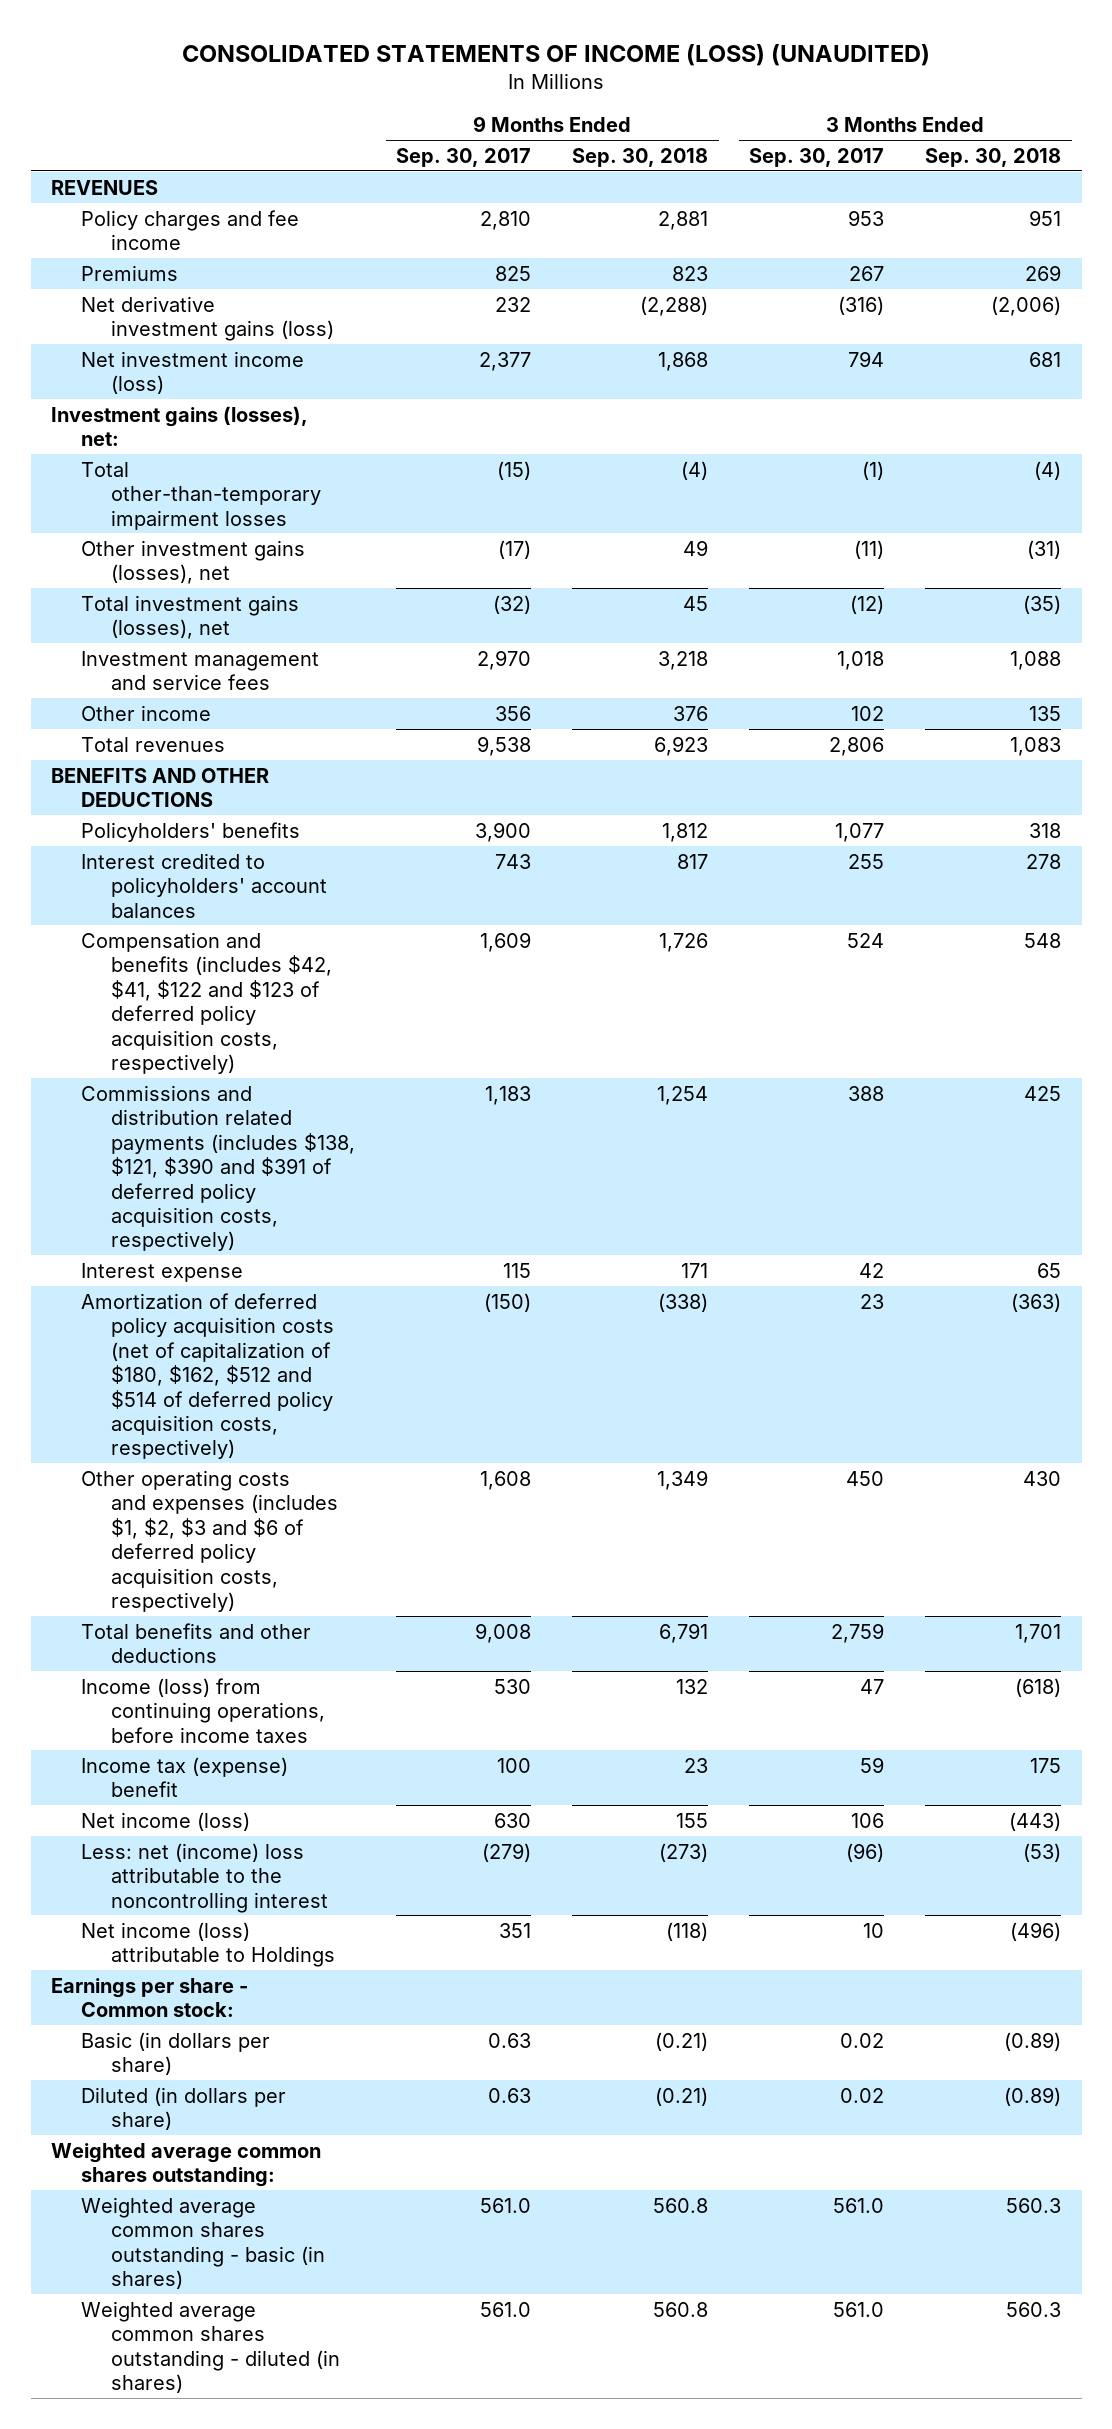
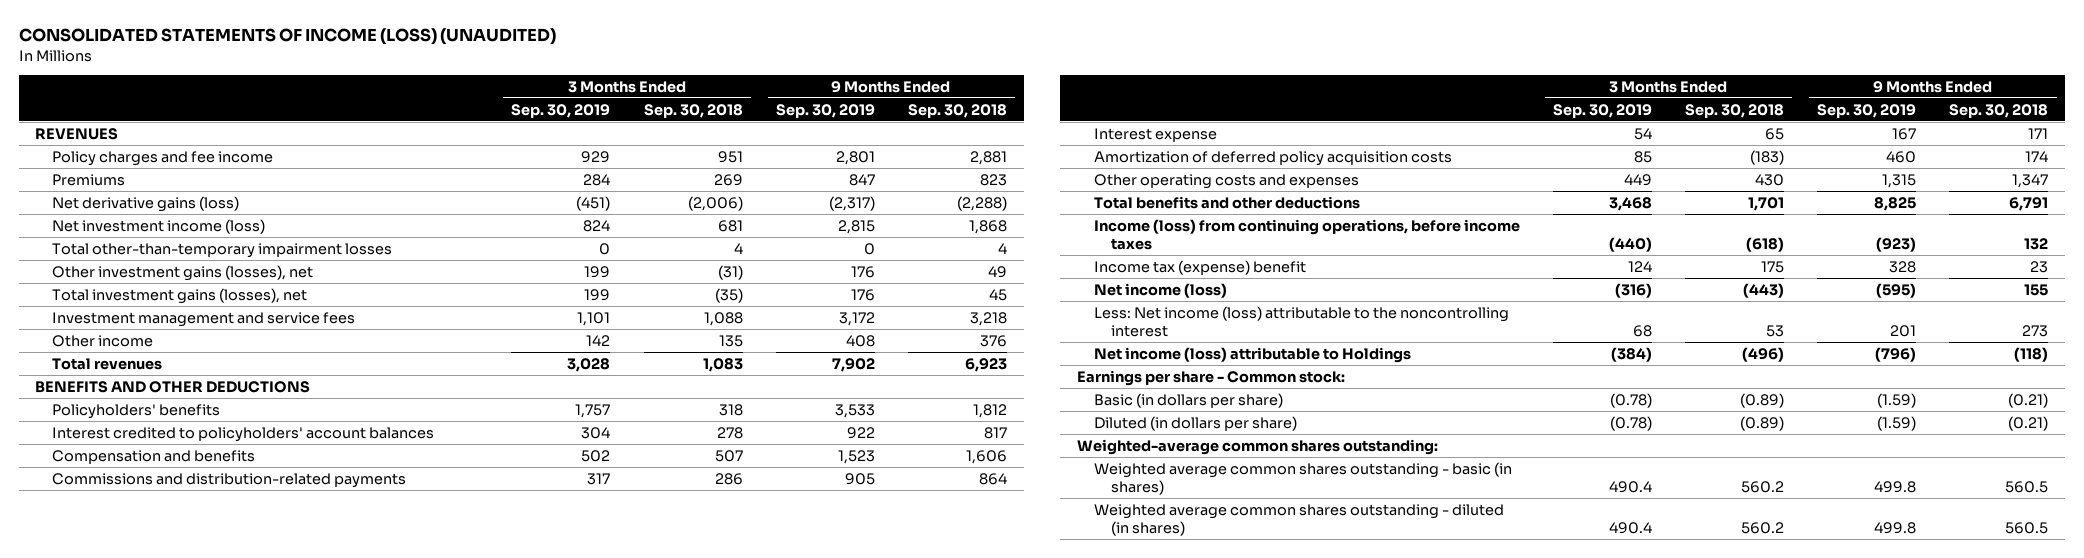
[396,147,532,167] Sep. 30, 2017 -> none
[749,147,885,167] Sep. 30, 2017 -> none
none -> [511,103,611,118] Sep. 30, 2019
none -> [775,103,875,118] Sep. 30, 2019
[81,295,335,342] Net derivative investment gains (loss) -> [52,195,240,212] Net derivative gains (loss)
[51,405,309,447] Investment gains (losses), net: -> none
[681,460,709,480] (4) -> [998,242,1008,254] 4
[1034,460,1062,480] (4) -> [733,242,743,254] 4
[81,931,333,1075] Compensation and benefits (includes $42, $41, $122 and $123 of deferred policy acquisition costs, respectively) -> [52,449,256,464] Compensation and benefits
[659,932,709,952] 1,726 -> [966,449,1008,464] 1,606
[1024,932,1062,948] 548 -> [714,449,743,462] 507
[81,1084,356,1252] Commissions and distribution related payments (includes $138, $121, $390 and $391 of deferred policy acquisition costs, respectively) -> [52,472,407,488] Commissions and distribution-related payments
[657,1085,709,1105] 1,254 -> [979,472,1008,485] 864
[1024,1085,1062,1101] 425 -> [714,472,743,485] 286
[81,1292,335,1460] Amortization of deferred policy acquisition costs (net of capitalization of $180, $162, $512 and $514 of deferred policy acquisition costs, respectively) -> [1093,150,1452,166] Amortization of deferred policy acquisition costs
[658,1292,709,1312] (338) -> [2025,150,2049,162] 174
[1011,1292,1062,1312] (363) -> [1750,149,1785,165] (183)
[81,1469,339,1613] Other operating costs and expenses (includes $1, $2, $3 and $6 of deferred policy acquisition costs, respectively) -> [1093,173,1359,189] Other operating costs and expenses
[657,1469,709,1490] 1,349 -> [2012,173,2049,188] 1,347
[81,1842,329,1913] Less: net (income) loss attributable to the noncontrolling interest -> [1093,305,1509,337] Less: Net income (loss) attributable to the noncontrolling interest
[659,1842,709,1862] (273) -> [2022,324,2049,337] 273
[1023,1842,1062,1862] (53) -> [1766,324,1785,337] 53
[51,2142,322,2188] Weighted average common shares outstanding: -> [1076,438,1438,455] Weighted-average common shares outstanding:
[653,2197,709,2213] 560.8 -> [2005,480,2049,493] 560.5
[1006,2197,1062,2213] 560.3 -> [1741,480,1785,493] 560.2
[653,2301,709,2317] 560.8 -> [2005,521,2049,534] 560.5
[1006,2301,1062,2317] 560.3 -> [1741,521,1785,534] 560.2

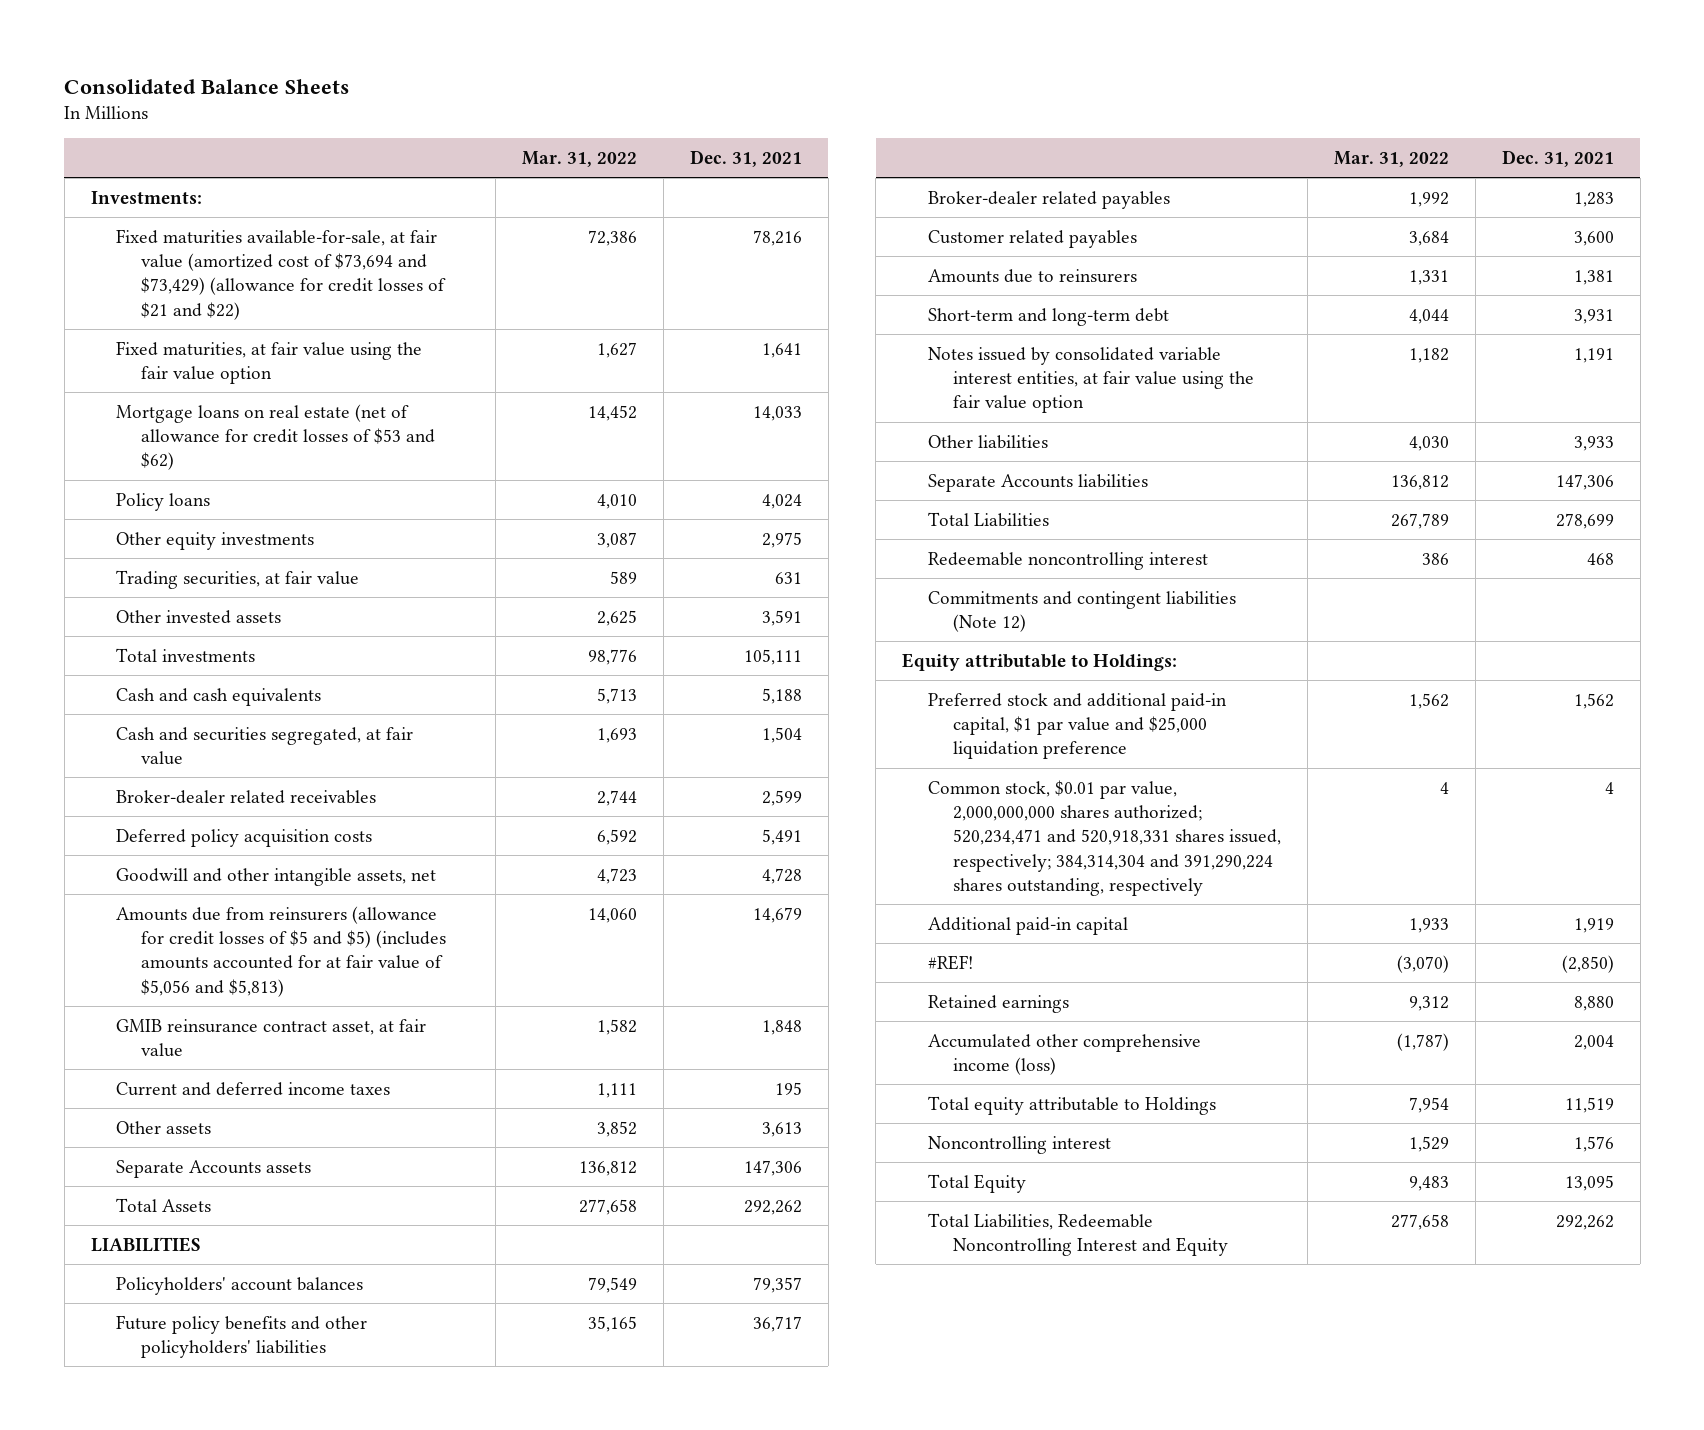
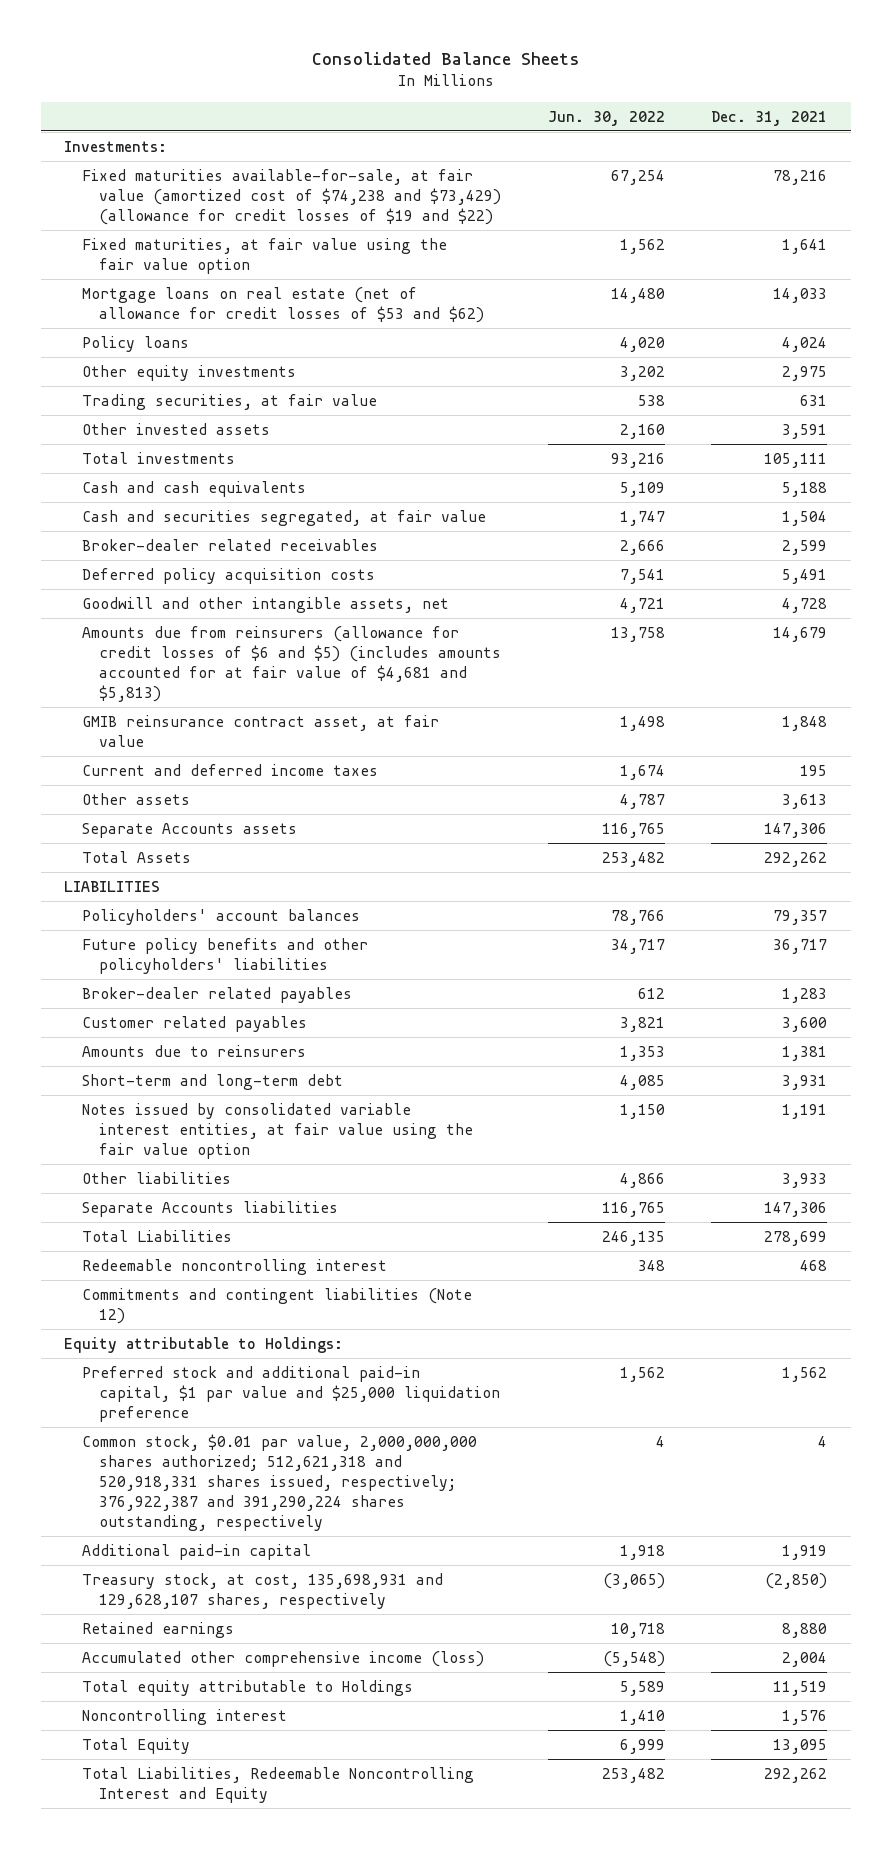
[522,150,638,167] Mar. 31, 2022 -> none
none -> [547,110,665,126] Jun. 30, 2022
[115,228,447,320] Fixed maturities available-for-sale, at fair value (amortized cost of $73,694 and $73,429) (allowance for credit losses of $21 and $22) -> [81,168,502,225] Fixed maturities available-for-sale, at fair value (amortized cost of $74,238 and $73,429) (allowance for credit losses of $19 and $22)
[115,905,447,997] Amounts due from reinsurers (allowance for credit losses of $5 and $5) (includes amounts accounted for at fair value of $5,056 and $5,813) -> [81,625,502,703] Amounts due from reinsurers (allowance for credit losses of $6 and $5) (includes amounts accounted for at fair value of $4,681 and $5,813)
[927,779,1281,897] Common stock, $0.01 par value, 2,000,000,000 shares authorized; 520,234,471 and 520,918,331 shares issued, respectively; 384,314,304 and 391,290,224 shares outstanding, respectively -> [81,1433,477,1532] Common stock, $0.01 par value, 2,000,000,000 shares authorized; 512,621,318 and 520,918,331 shares issued, respectively; 376,922,387 and 391,290,224 shares outstanding, respectively
[927,954,973,970] #REF! -> [81,1572,443,1609] Treasury stock, at cost, 135,698,931 and 129,628,107 shares, respectively

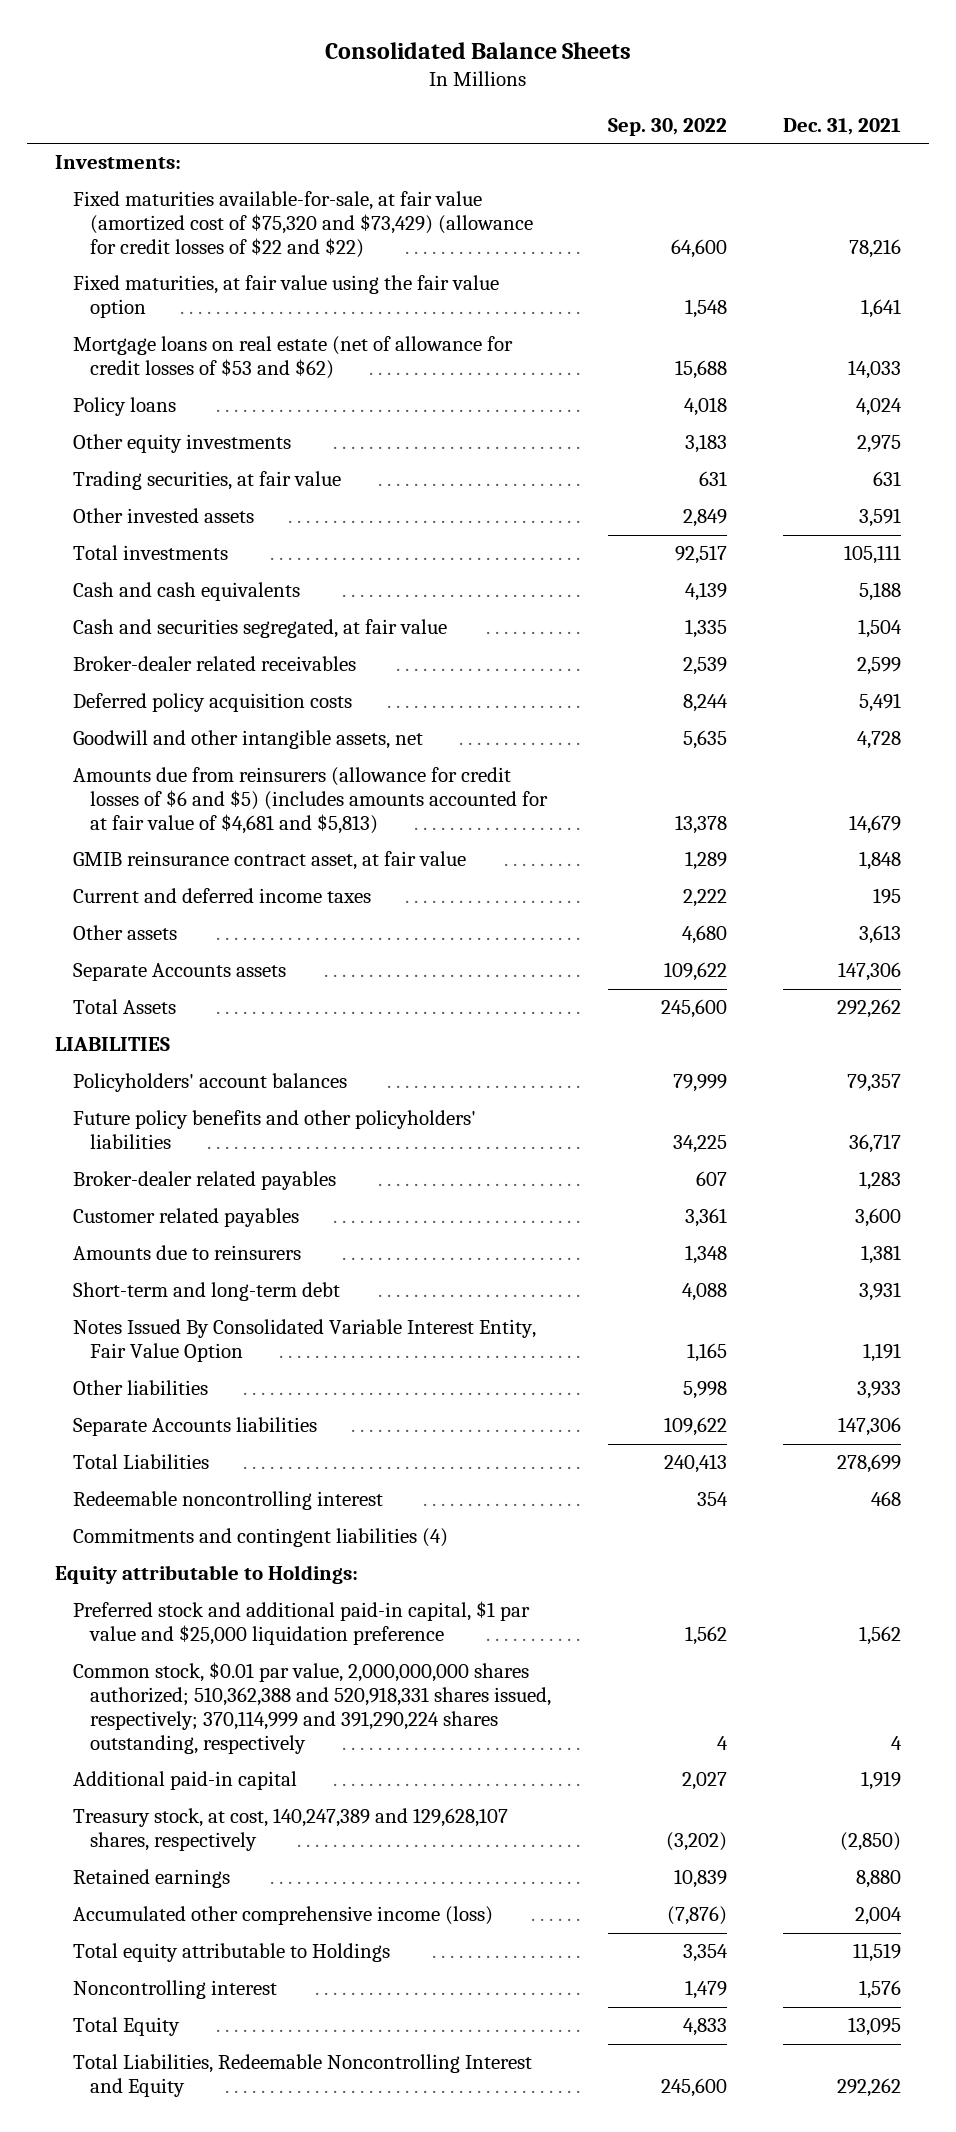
[547,110,665,126] Jun. 30, 2022 -> none
none -> [607,117,727,136] Sep. 30, 2022
[81,168,502,225] Fixed maturities available-for-sale, at fair value (amortized cost of $74,238 and $73,429) (allowance for credit losses of $19 and $22) -> [72,191,534,258] Fixed maturities available-for-sale, at fair value (amortized cost of $75,320 and $73,429) (allowance for credit losses of $22 and $22)
[81,1102,474,1159] Notes issued by consolidated variable interest entities, at fair value using the fair value option -> [72,1319,536,1363] Notes Issued By Consolidated Variable Interest Entity, Fair Value Option
[81,1287,472,1324] Commitments and contingent liabilities (Note 12) -> [72,1528,448,1548] Commitments and contingent liabilities (4)
[81,1433,477,1532] Common stock, $0.01 par value, 2,000,000,000 shares authorized; 512,621,318 and 520,918,331 shares issued, respectively; 376,922,387 and 391,290,224 shares outstanding, respectively -> [72,1662,552,1754] Common stock, $0.01 par value, 2,000,000,000 shares authorized; 510,362,388 and 520,918,331 shares issued, respectively; 370,114,999 and 391,290,224 shares outstanding, respectively
[81,1572,443,1609] Treasury stock, at cost, 135,698,931 and 129,628,107 shares, respectively -> [72,1808,508,1852] Treasury stock, at cost, 140,247,389 and 129,628,107 shares, respectively

